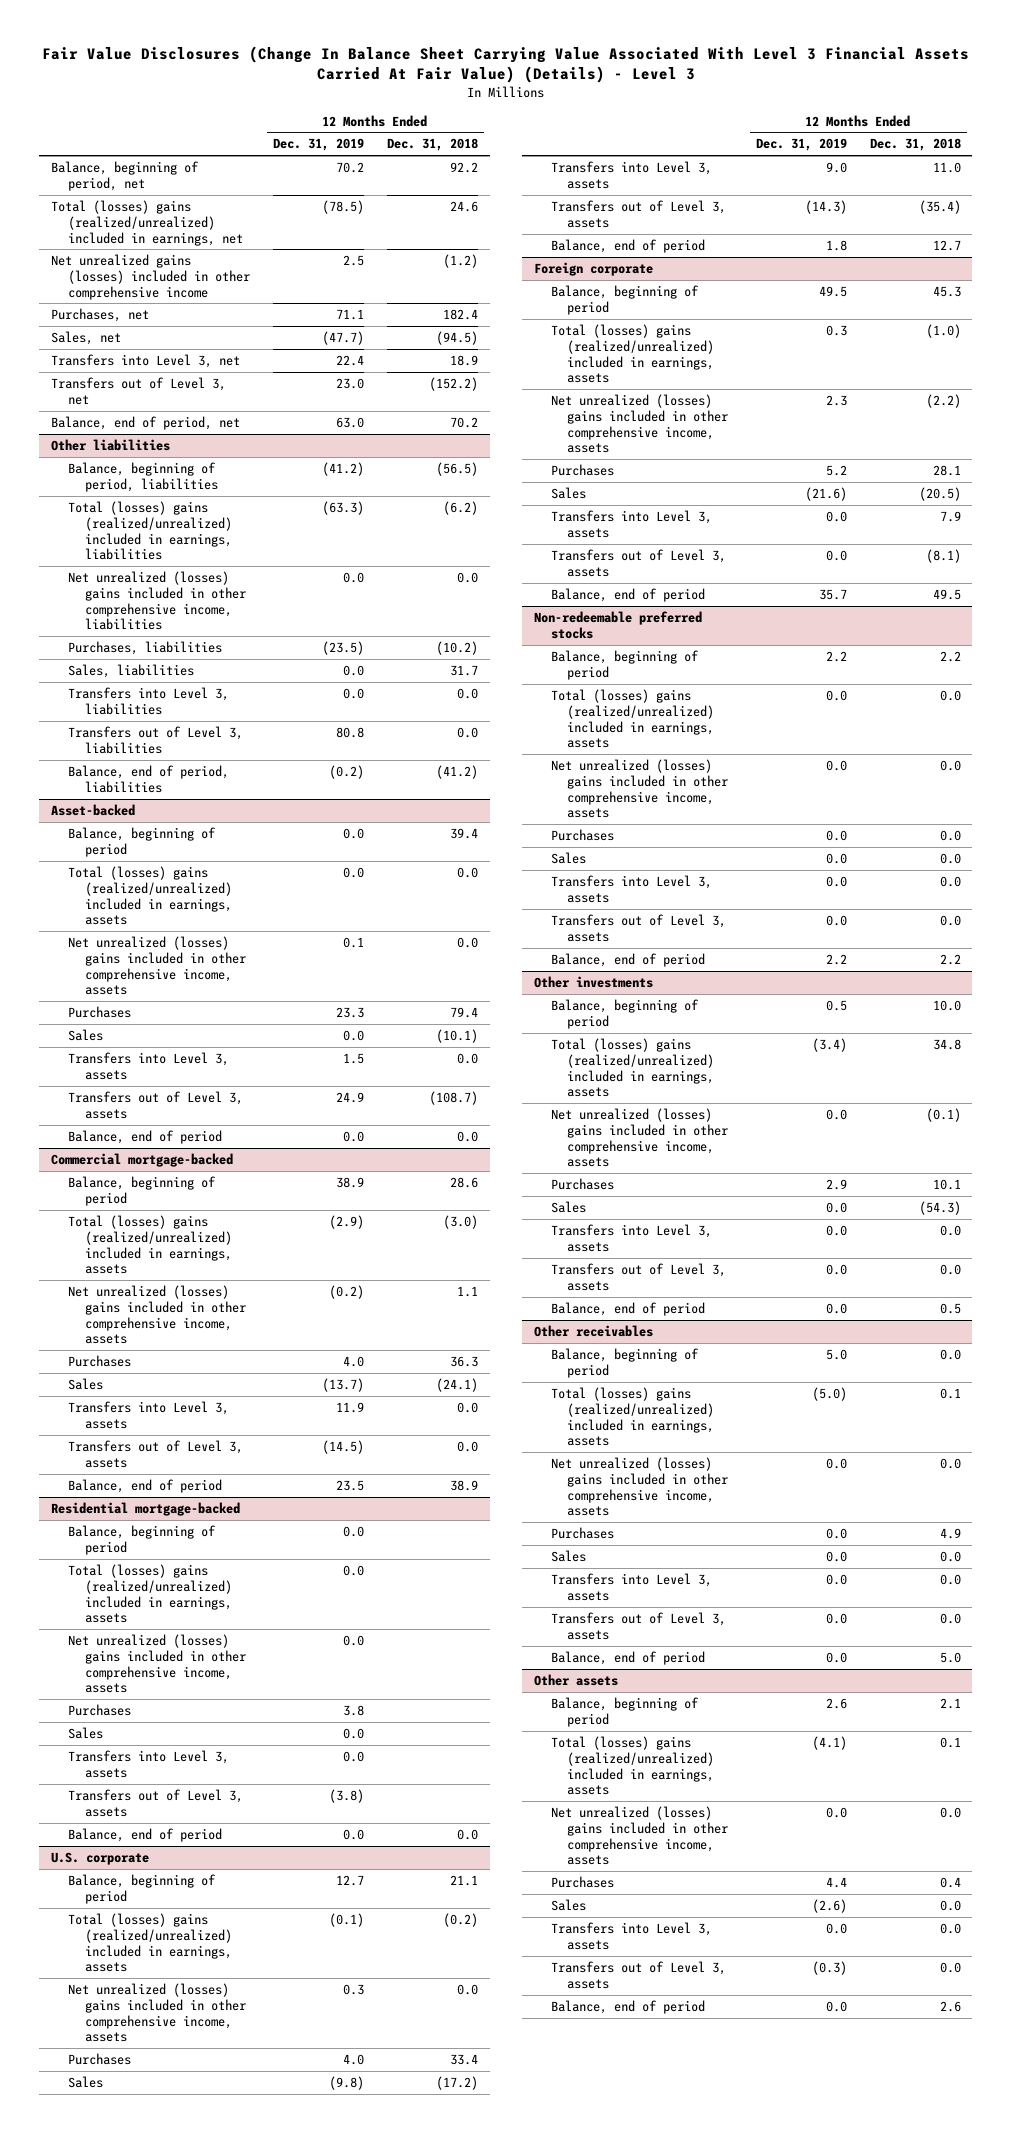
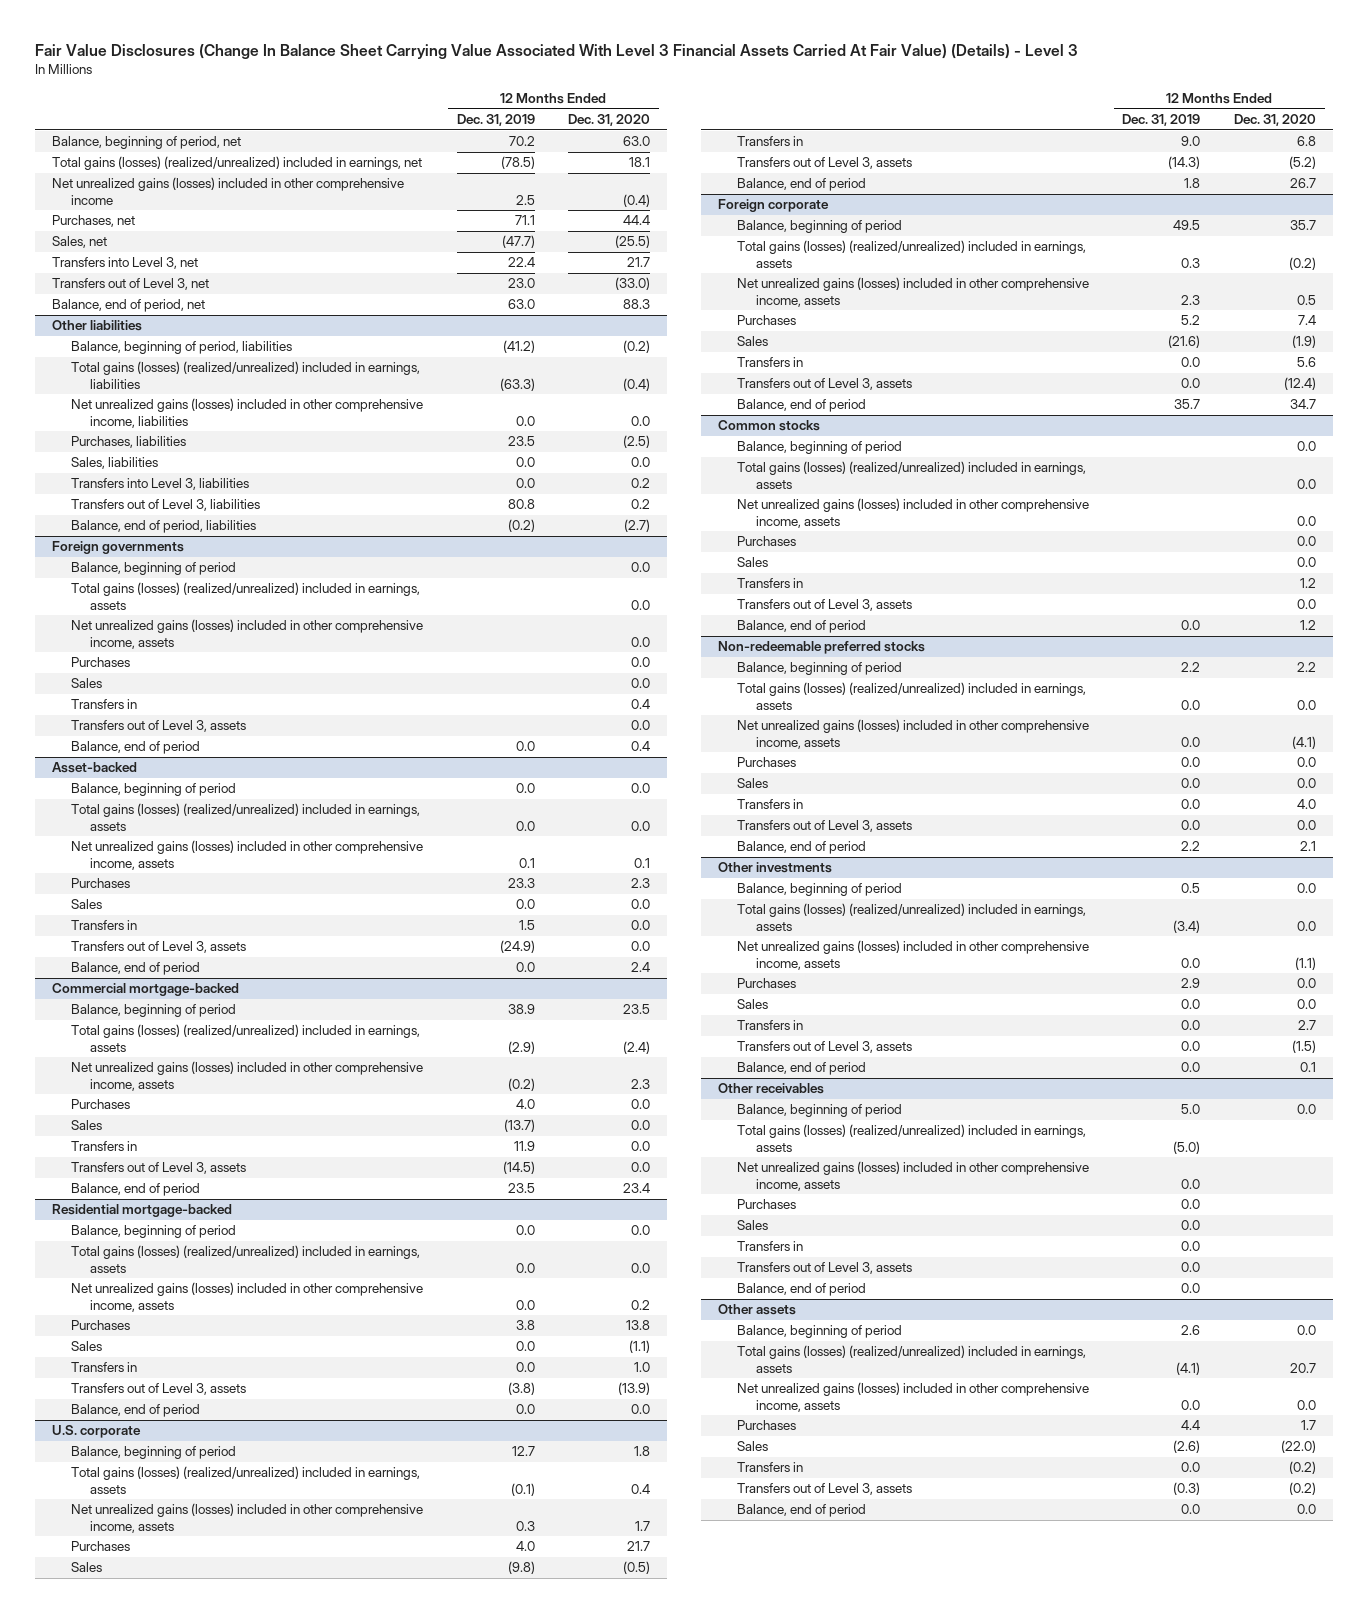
[387,138,479,152] Dec. 31, 2018 -> none
none -> [568,114,651,127] Dec. 31, 2020
[50,199,243,246] Total (losses) gains (realized/unrealized) included in earnings, net -> [51,156,422,171] Total gains (losses) (realized/unrealized) included in earnings, net
[67,500,232,561] Total (losses) gains (realized/unrealized) included in earnings, liabilities -> [70,361,420,389] Total gains (losses) (realized/unrealized) included in earnings, liabilities
[67,570,246,631] Net unrealized (losses) gains included in other comprehensive income, liabilities -> [70,398,423,428] Net unrealized gains (losses) included in other comprehensive income, liabilities
[321,640,364,655] (23.5) -> [507,436,535,447] 23.5
none -> [51,541,184,555] Foreign governments
none -> [70,562,236,576] Balance, beginning of period
none -> [70,582,420,610] Total gains (losses) (realized/unrealized) included in earnings, assets
none -> [70,619,423,649] Net unrealized gains (losses) included in other comprehensive income, assets
none -> [70,657,130,668] Purchases
none -> [70,678,102,689] Sales
none -> [70,699,137,710] Transfers in
none -> [70,720,246,733] Transfers out of Level 3, assets
none -> [70,741,200,755] Balance, end of period
[67,865,232,926] Total (losses) gains (realized/unrealized) included in earnings, assets -> [70,803,420,831] Total gains (losses) (realized/unrealized) included in earnings, assets
[67,935,246,996] Net unrealized (losses) gains included in other comprehensive income, assets -> [70,840,423,870] Net unrealized gains (losses) included in other comprehensive income, assets
[67,1051,229,1080] Transfers into Level 3, assets -> [70,920,137,931] Transfers in
[335,1091,364,1103] 24.9 -> [499,940,535,954] (24.9)
[67,1214,232,1275] Total (losses) gains (realized/unrealized) included in earnings, assets -> [70,1024,420,1052] Total gains (losses) (realized/unrealized) included in earnings, assets
[67,1284,246,1345] Net unrealized (losses) gains included in other comprehensive income, assets -> [70,1061,423,1091] Net unrealized gains (losses) included in other comprehensive income, assets
[67,1400,229,1429] Transfers into Level 3, assets -> [70,1141,137,1152] Transfers in
[67,1563,232,1624] Total (losses) gains (realized/unrealized) included in earnings, assets -> [70,1245,420,1273] Total gains (losses) (realized/unrealized) included in earnings, assets
[67,1633,246,1694] Net unrealized (losses) gains included in other comprehensive income, assets -> [70,1282,423,1312] Net unrealized gains (losses) included in other comprehensive income, assets
[67,1749,229,1778] Transfers into Level 3, assets -> [70,1362,137,1373] Transfers in
[67,1912,232,1973] Total (losses) gains (realized/unrealized) included in earnings, assets -> [70,1466,420,1494] Total gains (losses) (realized/unrealized) included in earnings, assets
[67,1982,246,2043] Net unrealized (losses) gains included in other comprehensive income, assets -> [70,1503,423,1533] Net unrealized gains (losses) included in other comprehensive income, assets
[550,160,712,189] Transfers into Level 3, assets -> [736,136,803,147] Transfers in
[550,323,715,384] Total (losses) gains (realized/unrealized) included in earnings, assets -> [736,240,1086,268] Total gains (losses) (realized/unrealized) included in earnings, assets
[550,393,729,454] Net unrealized (losses) gains included in other comprehensive income, assets -> [736,277,1089,307] Net unrealized gains (losses) included in other comprehensive income, assets
[550,509,712,538] Transfers into Level 3, assets -> [736,357,803,368] Transfers in
none -> [717,420,820,432] Common stocks
none -> [736,441,902,455] Balance, beginning of period
none -> [736,461,1086,489] Total gains (losses) (realized/unrealized) included in earnings, assets
none -> [736,498,1089,528] Net unrealized gains (losses) included in other comprehensive income, assets
none -> [736,536,796,547] Purchases
none -> [736,557,768,568] Sales
none -> [736,578,803,589] Transfers in
none -> [736,599,912,612] Transfers out of Level 3, assets
none -> [736,620,866,634] Balance, end of period
[550,688,715,749] Total (losses) gains (realized/unrealized) included in earnings, assets -> [736,682,1086,710] Total gains (losses) (realized/unrealized) included in earnings, assets
[550,758,729,819] Net unrealized (losses) gains included in other comprehensive income, assets -> [736,719,1089,749] Net unrealized gains (losses) included in other comprehensive income, assets
[550,874,712,903] Transfers into Level 3, assets -> [736,799,803,810] Transfers in
[550,1037,715,1098] Total (losses) gains (realized/unrealized) included in earnings, assets -> [736,903,1086,931] Total gains (losses) (realized/unrealized) included in earnings, assets
[550,1107,729,1168] Net unrealized (losses) gains included in other comprehensive income, assets -> [736,940,1089,970] Net unrealized gains (losses) included in other comprehensive income, assets
[550,1223,712,1252] Transfers into Level 3, assets -> [736,1020,803,1031] Transfers in
[550,1386,715,1447] Total (losses) gains (realized/unrealized) included in earnings, assets -> [736,1124,1086,1152] Total gains (losses) (realized/unrealized) included in earnings, assets
[550,1456,729,1517] Net unrealized (losses) gains included in other comprehensive income, assets -> [736,1161,1089,1191] Net unrealized gains (losses) included in other comprehensive income, assets
[550,1572,712,1601] Transfers into Level 3, assets -> [736,1241,803,1252] Transfers in
[550,1735,715,1796] Total (losses) gains (realized/unrealized) included in earnings, assets -> [736,1345,1086,1373] Total gains (losses) (realized/unrealized) included in earnings, assets
[550,1805,729,1866] Net unrealized (losses) gains included in other comprehensive income, assets -> [736,1382,1089,1412] Net unrealized gains (losses) included in other comprehensive income, assets
[550,1921,712,1950] Transfers into Level 3, assets -> [736,1462,803,1473] Transfers in

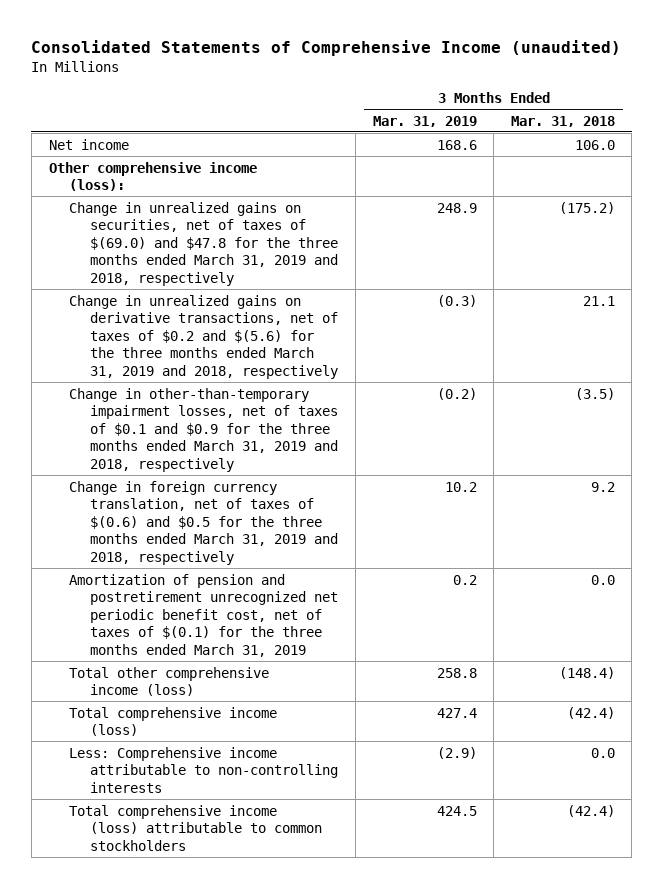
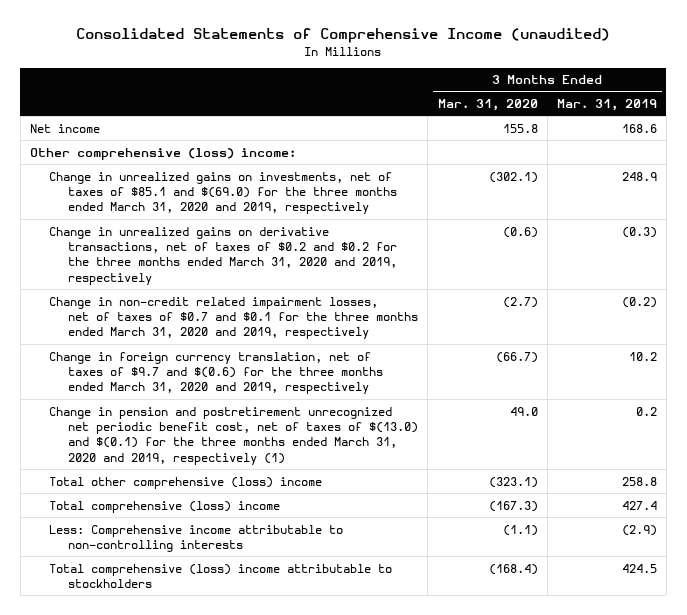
[510,115,615,127] Mar. 31, 2018 -> none
none -> [437,98,538,111] Mar. 31, 2020
[48,161,257,192] Other comprehensive income (loss): -> [30,147,297,160] Other comprehensive (loss) income:
[69,201,339,286] Change in unrealized gains on securities, net of taxes of $(69.0) and $47.8 for the three months ended March 31, 2019 and 2018, respectively -> [49,171,398,215] Change in unrealized gains on investments, net of taxes of $85.1 and $(69.0) for the three months ended March 31, 2020 and 2019, respectively
[69,294,339,379] Change in unrealized gains on derivative transactions, net of taxes of $0.2 and $(5.6) for the three months ended March 31, 2019 and 2018, respectively -> [49,226,398,285] Change in unrealized gains on derivative transactions, net of taxes of $0.2 and $0.2 for the three months ended March 31, 2020 and 2019, respectively
[69,387,339,472] Change in other-than-temporary impairment losses, net of taxes of $0.1 and $0.9 for the three months ended March 31, 2019 and 2018, respectively -> [49,296,419,340] Change in non-credit related impairment losses, net of taxes of $0.7 and $0.1 for the three months ended March 31, 2020 and 2019, respectively
[69,480,339,565] Change in foreign currency translation, net of taxes of $(0.6) and $0.5 for the three months ended March 31, 2019 and 2018, respectively -> [49,351,384,395] Change in foreign currency translation, net of taxes of $9.7 and $(0.6) for the three months ended March 31, 2020 and 2019, respectively
[69,573,339,657] Amortization of pension and postretirement unrecognized net periodic benefit cost, net of taxes of $(0.1) for the three months ended March 31, 2019 -> [49,406,419,465] Change in pension and postretirement unrecognized net periodic benefit cost, net of taxes of $(13.0) and $(0.1) for the three months ended March 31, 2020 and 2019, respectively (1)
[69,666,270,697] Total other comprehensive income (loss) -> [49,476,323,489] Total other comprehensive (loss) income
[69,706,278,737] Total comprehensive income (loss) -> [49,500,281,513] Total comprehensive (loss) income
[69,804,323,851] Total comprehensive income (loss) attributable to common stockholders -> [49,563,393,588] Total comprehensive (loss) income attributable to stockholders

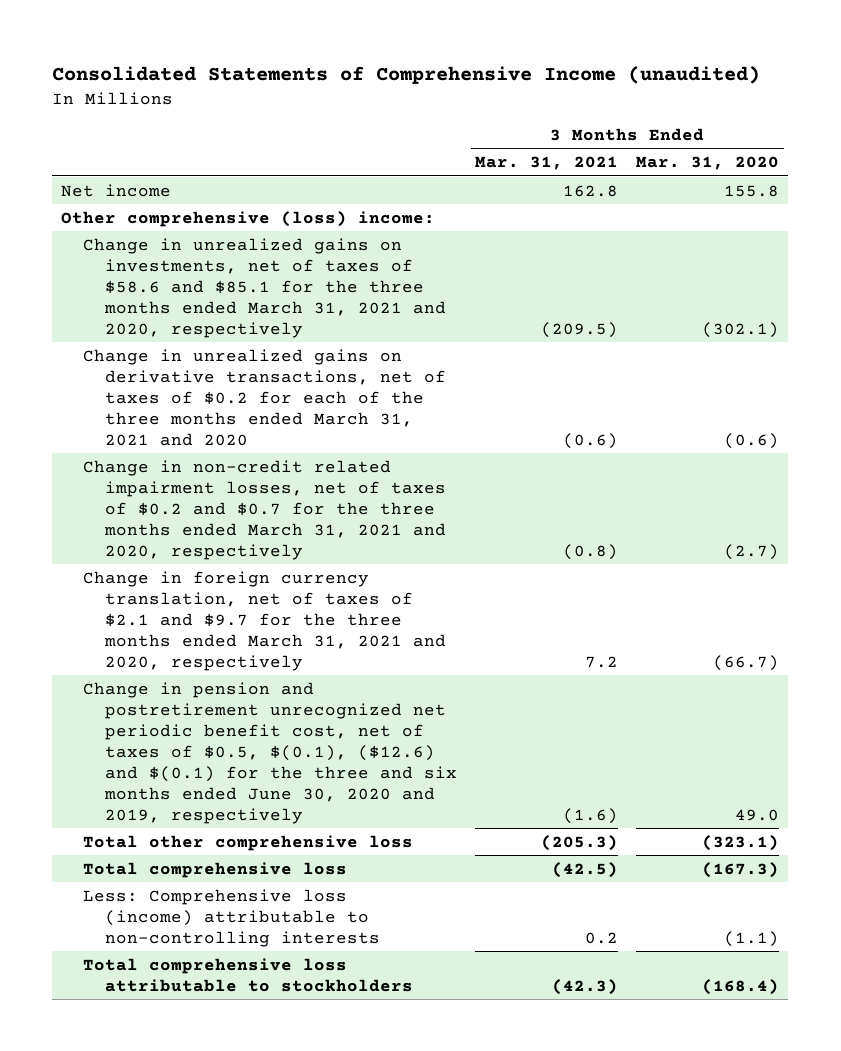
[556,98,657,111] Mar. 31, 2019 -> none
none -> [475,156,619,171] Mar. 31, 2021
[49,171,398,215] Change in unrealized gains on investments, net of taxes of $85.1 and $(69.0) for the three months ended March 31, 2020 and 2019, respectively -> [83,237,447,338] Change in unrealized gains on investments, net of taxes of $58.6 and $85.1 for the three months ended March 31, 2021 and 2020, respectively
[49,226,398,285] Change in unrealized gains on derivative transactions, net of taxes of $0.2 and $0.2 for the three months ended March 31, 2020 and 2019, respectively -> [83,348,447,446] Change in unrealized gains on derivative transactions, net of taxes of $0.2 for each of the three months ended March 31, 2021 and 2020
[49,296,419,340] Change in non-credit related impairment losses, net of taxes of $0.7 and $0.1 for the three months ended March 31, 2020 and 2019, respectively -> [83,459,447,560] Change in non-credit related impairment losses, net of taxes of $0.2 and $0.7 for the three months ended March 31, 2021 and 2020, respectively
[49,351,384,395] Change in foreign currency translation, net of taxes of $9.7 and $(0.6) for the three months ended March 31, 2020 and 2019, respectively -> [83,570,447,671] Change in foreign currency translation, net of taxes of $2.1 and $9.7 for the three months ended March 31, 2021 and 2020, respectively
[49,406,419,465] Change in pension and postretirement unrecognized net periodic benefit cost, net of taxes of $(13.0) and $(0.1) for the three months ended March 31, 2020 and 2019, respectively (1) -> [83,681,458,824] Change in pension and postretirement unrecognized net periodic benefit cost, net of taxes of $0.5, $(0.1), ($12.6) and $(0.1) for the three and six months ended June 30, 2020 and 2019, respectively
[49,476,323,489] Total other comprehensive (loss) income -> [83,834,414,851] Total other comprehensive loss
[49,500,281,513] Total comprehensive (loss) income -> [83,861,348,878] Total comprehensive loss
[49,524,344,552] Less: Comprehensive income attributable to non-controlling interests -> [83,888,381,947] Less: Comprehensive loss (income) attributable to non-controlling interests
[49,563,393,588] Total comprehensive (loss) income attributable to stockholders -> [83,957,414,992] Total comprehensive loss attributable to stockholders

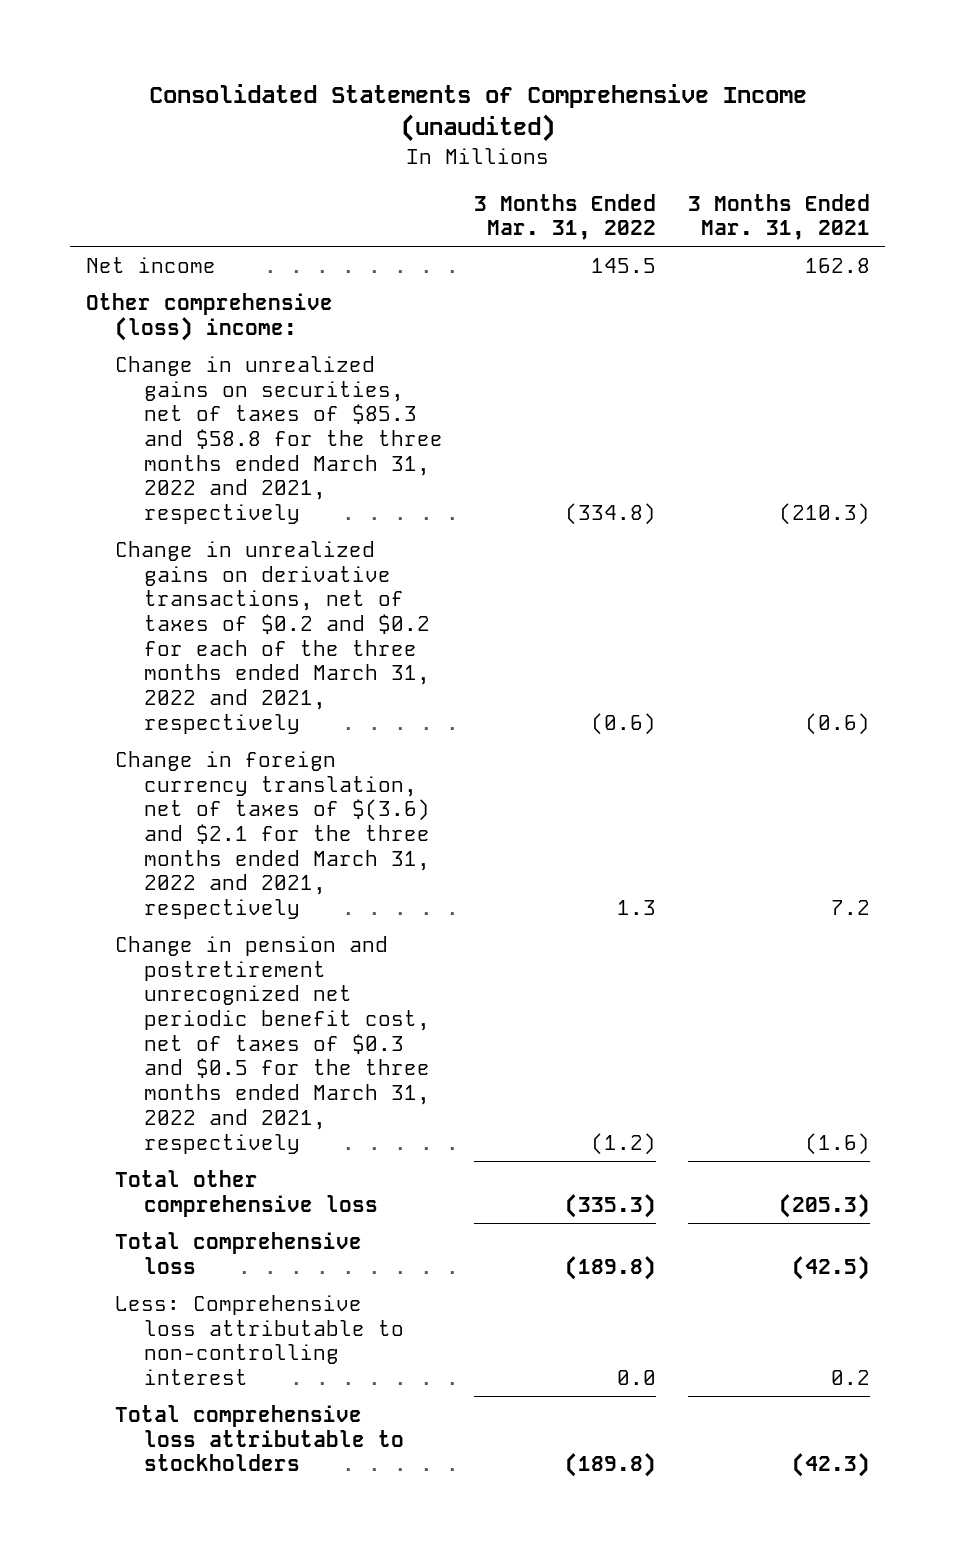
[636,156,780,171] Mar. 31, 2020 -> none
none -> [474,193,657,241] 3 Months Ended Mar. 31, 2022
[83,459,447,560] Change in non-credit related impairment losses, net of taxes of $0.2 and $0.7 for the three months ended March 31, 2021 and 2020, respectively -> none
[83,237,447,338] Change in unrealized gains on investments, net of taxes of $58.6 and $85.1 for the three months ended March 31, 2021 and 2020, respectively -> [114,355,444,525] Change in unrealized gains on securities, net of taxes of $85.3 and $58.8 for the three months ended March 31, 2022 and 2021, respectively
[541,321,619,338] (209.5) -> [778,503,870,526] (210.3)
[83,348,447,446] Change in unrealized gains on derivative transactions, net of taxes of $0.2 for each of the three months ended March 31, 2021 and 2020 -> [114,540,431,734] Change in unrealized gains on derivative transactions, net of taxes of $0.2 and $0.2 for each of the three months ended March 31, 2022 and 2021, respectively
[83,570,447,671] Change in foreign currency translation, net of taxes of $2.1 and $9.7 for the three months ended March 31, 2021 and 2020, respectively -> [114,750,431,920] Change in foreign currency translation, net of taxes of $(3.6) and $2.1 for the three months ended March 31, 2022 and 2021, respectively
[83,681,458,824] Change in pension and postretirement unrecognized net periodic benefit cost, net of taxes of $0.5, $(0.1), ($12.6) and $(0.1) for the three and six months ended June 30, 2020 and 2019, respectively -> [114,935,431,1154] Change in pension and postretirement unrecognized net periodic benefit cost, net of taxes of $0.3 and $0.5 for the three months ended March 31, 2022 and 2021, respectively
[83,888,381,947] Less: Comprehensive loss (income) attributable to non-controlling interests -> [114,1294,405,1386] Less: Comprehensive loss attributable to non-controlling interest

